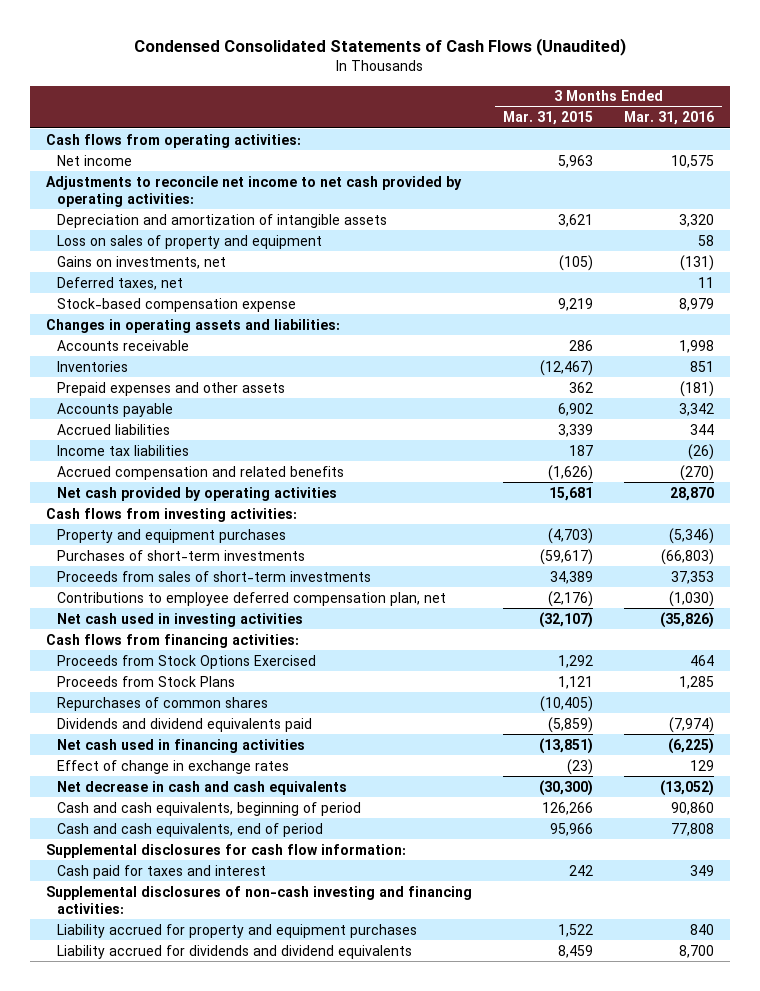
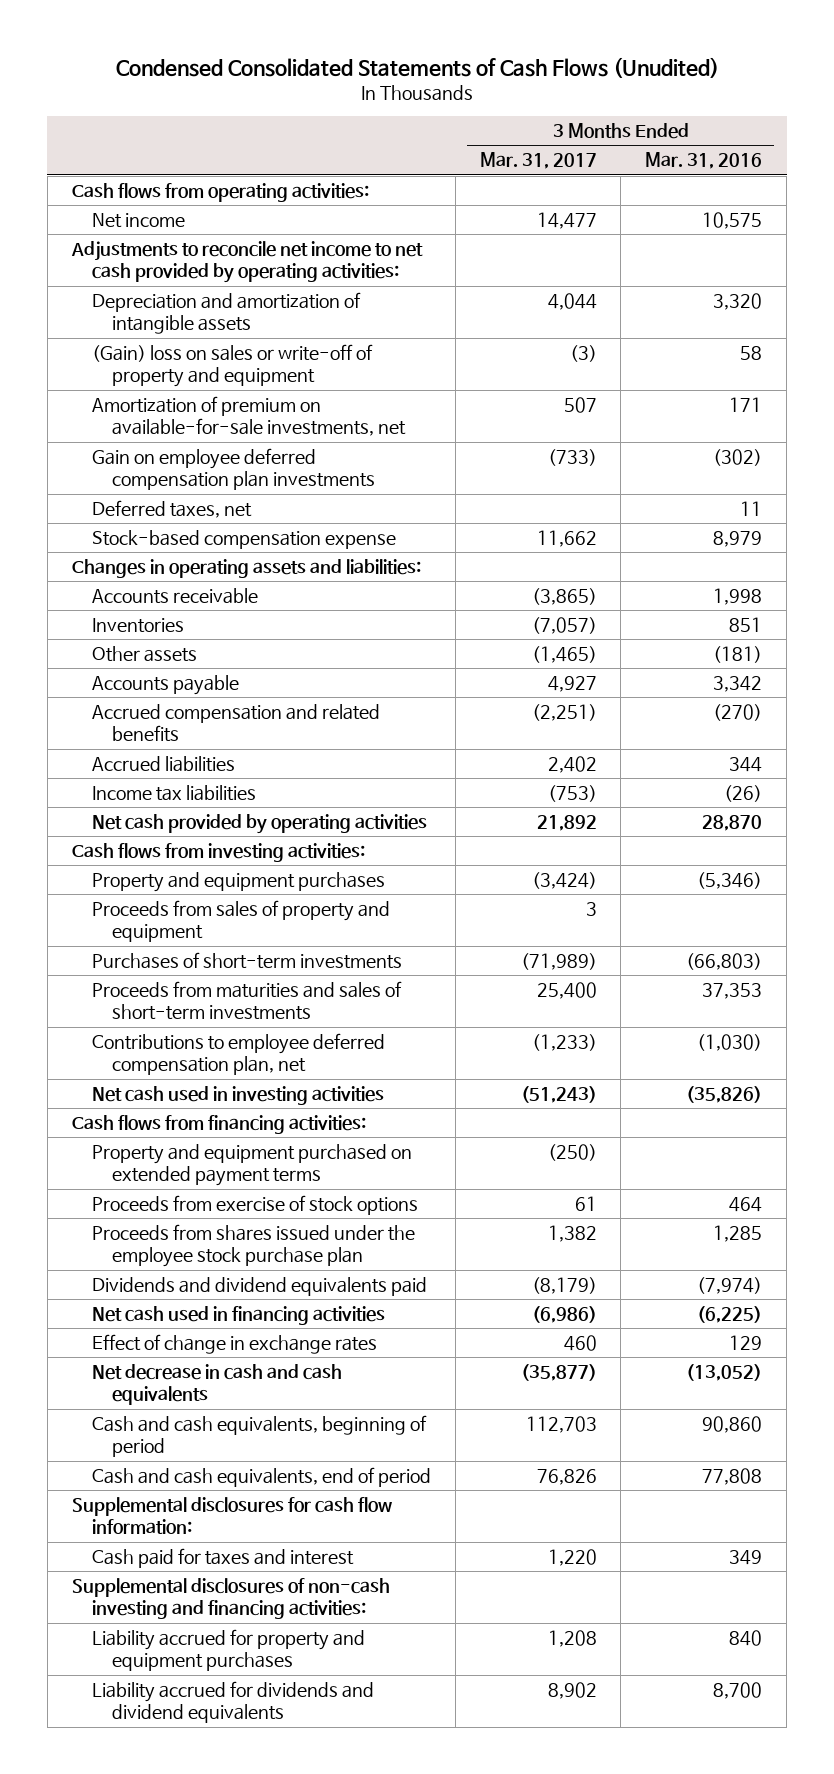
[134,38,627,57] Condensed Consolidated Statements of Cash Flows (Unaudited) -> [116,56,720,78] Condensed Consolidated Statements of Cash Flows (Unudited)
[503,111,594,126] Mar. 31, 2015 -> none
none -> [479,152,597,170] Mar. 31, 2017
[56,255,226,269] Gains on investments, net -> none
[56,234,322,249] Loss on sales of property and equipment -> [91,343,373,388] (Gain) loss on sales or write-off of property and equipment
none -> [91,395,407,437] Amortization of premium on available-for-sale investments, net
none -> [91,447,376,491] Gain on employee deferred compensation plan investments
[56,381,285,396] Prepaid expenses and other assets -> [91,645,197,662] Other assets
[56,465,344,480] Accrued compensation and related benefits -> [91,703,380,743] Accrued compensation and related benefits
none -> [91,899,390,943] Proceeds from sales of property and equipment
[56,570,371,582] Proceeds from sales of short-term investments -> [91,980,402,1021] Proceeds from maturities and sales of short-term investments
[56,696,268,711] Repurchases of common shares -> none
none -> [91,1143,412,1187] Property and equipment purchased on extended payment terms
[56,654,316,669] Proceeds from Stock Options Exercised -> [91,1194,418,1215] Proceeds from exercise of stock options
[56,675,235,687] Proceeds from Stock Plans -> [91,1223,415,1268] Proceeds from shares issued under the employee stock purchase plan

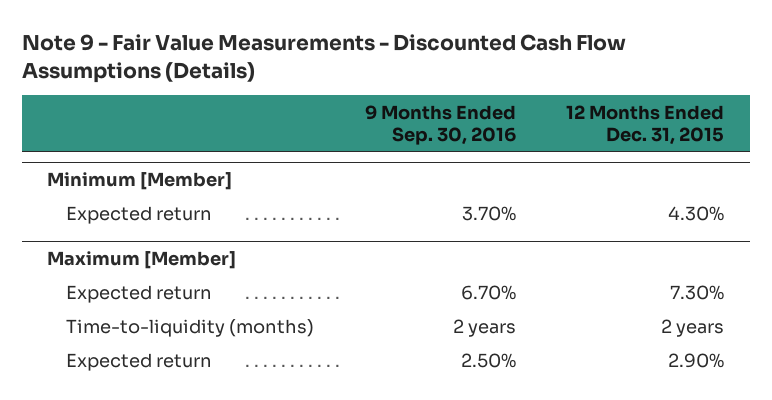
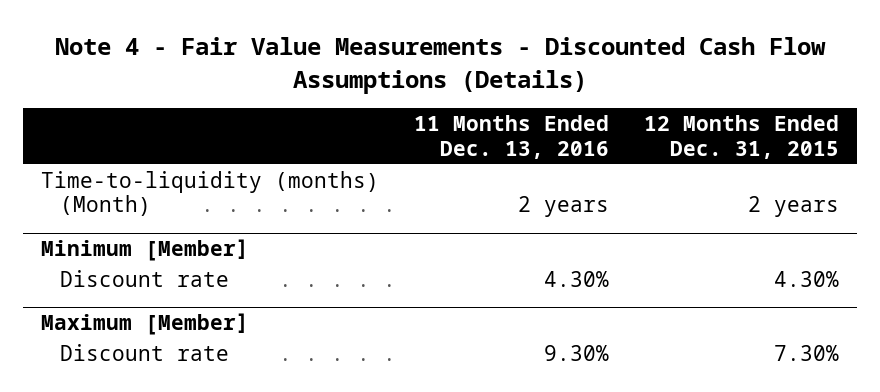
[22,33,627,83] Note 9 - Fair Value Measurements - Discounted Cash Flow Assumptions (Details) -> [54,37,826,94] Note 4 - Fair Value Measurements - Discounted Cash Flow Assumptions (Details)
[364,104,516,145] 9 Months Ended Sep. 30, 2016 -> none
none -> [413,115,609,159] 11 Months Ended Dec. 13, 2016
none -> [40,171,379,217] Time-to-liquidity (months) (Month)
[66,206,213,225] Expected return -> [59,270,229,288] Discount rate
[66,319,315,338] Time-to-liquidity (months) -> none
[66,353,213,372] Expected return -> none
[66,285,213,304] Expected return -> [59,344,229,362] Discount rate

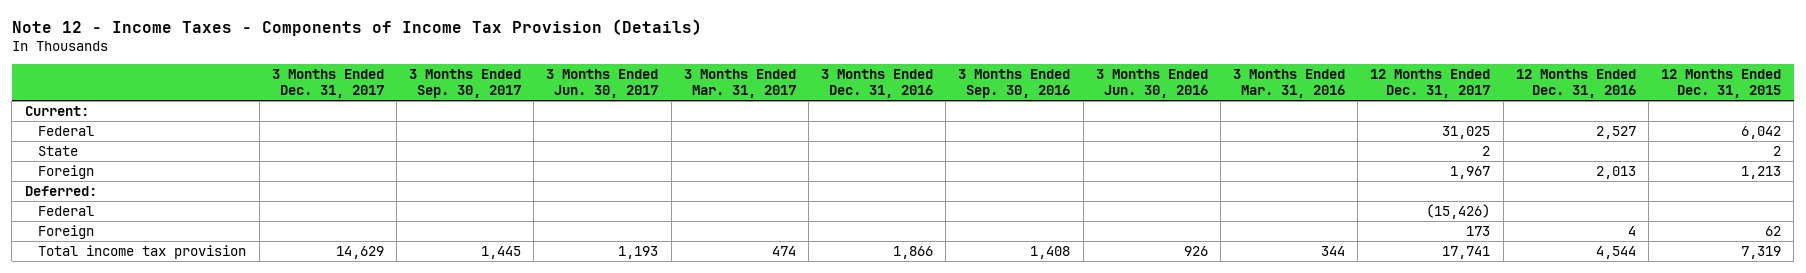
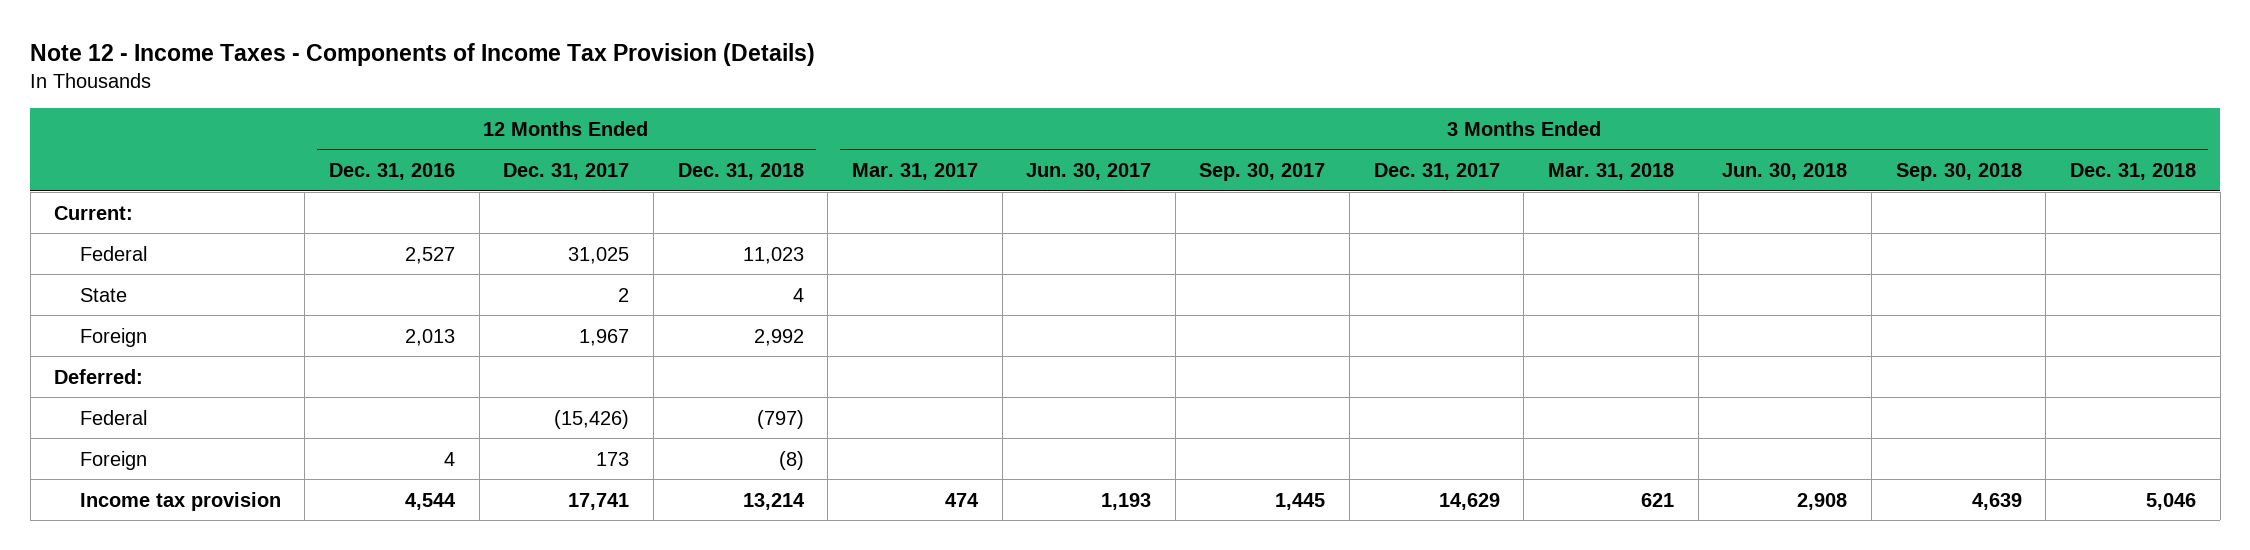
[821,69,934,99] 3 Months Ended Dec. 31, 2016 -> none
[958,69,1071,99] 3 Months Ended Sep. 30, 2016 -> none
[1095,69,1208,99] 3 Months Ended Jun. 30, 2016 -> none
[1233,69,1346,99] 3 Months Ended Mar. 31, 2016 -> none
[1661,69,1782,99] 12 Months Ended Dec. 31, 2015 -> none
none -> [677,162,804,180] Dec. 31, 2018
none -> [1548,162,1675,180] Mar. 31, 2018
none -> [1722,162,1848,180] Jun. 30, 2018
none -> [1895,162,2022,181] Sep. 30, 2018
none -> [2070,162,2197,180] Dec. 31, 2018
[38,244,247,259] Total income tax provision -> [79,491,281,511] Income tax provision

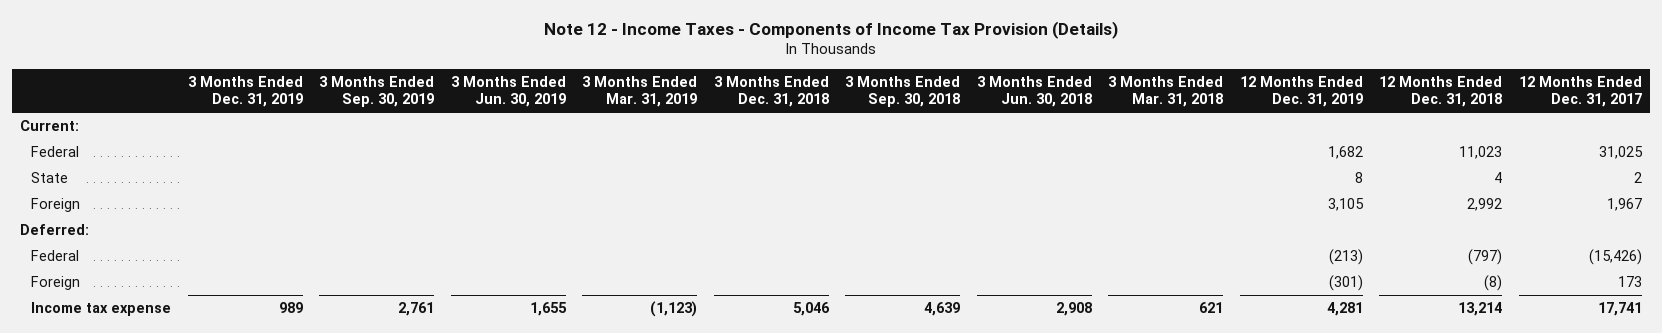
[328,162,455,180] Dec. 31, 2016 -> none
[851,162,978,180] Mar. 31, 2017 -> none
[1026,162,1152,180] Jun. 30, 2017 -> none
[1199,162,1326,181] Sep. 30, 2017 -> none
[1373,162,1500,180] Dec. 31, 2017 -> none
none -> [187,76,303,108] 3 Months Ended Dec. 31, 2019
none -> [319,76,435,108] 3 Months Ended Sep. 30, 2019
none -> [450,76,566,108] 3 Months Ended Jun. 30, 2019
none -> [582,76,698,108] 3 Months Ended Mar. 31, 2019
none -> [1239,76,1363,108] 12 Months Ended Dec. 31, 2019
[79,491,281,511] Income tax provision -> [31,302,172,317] Income tax expense

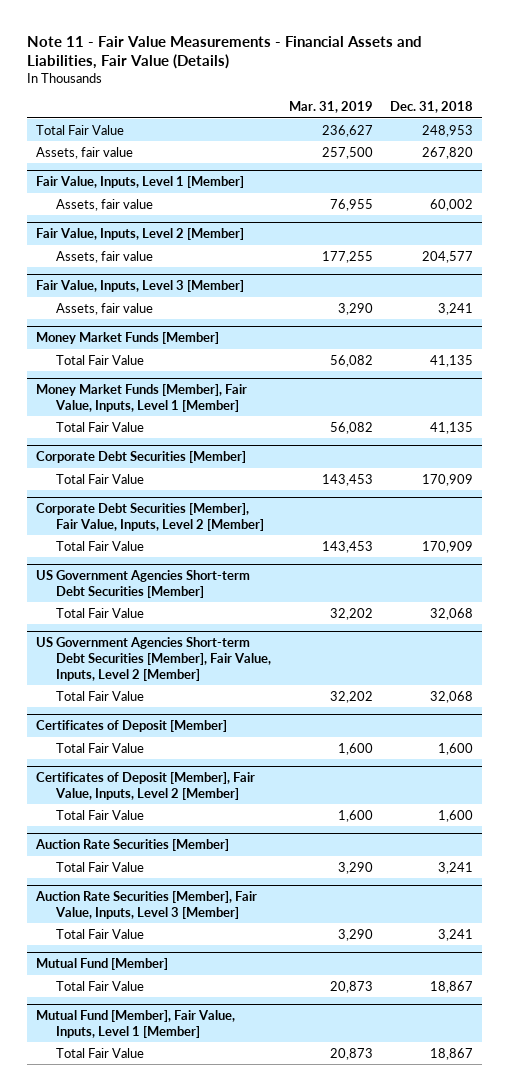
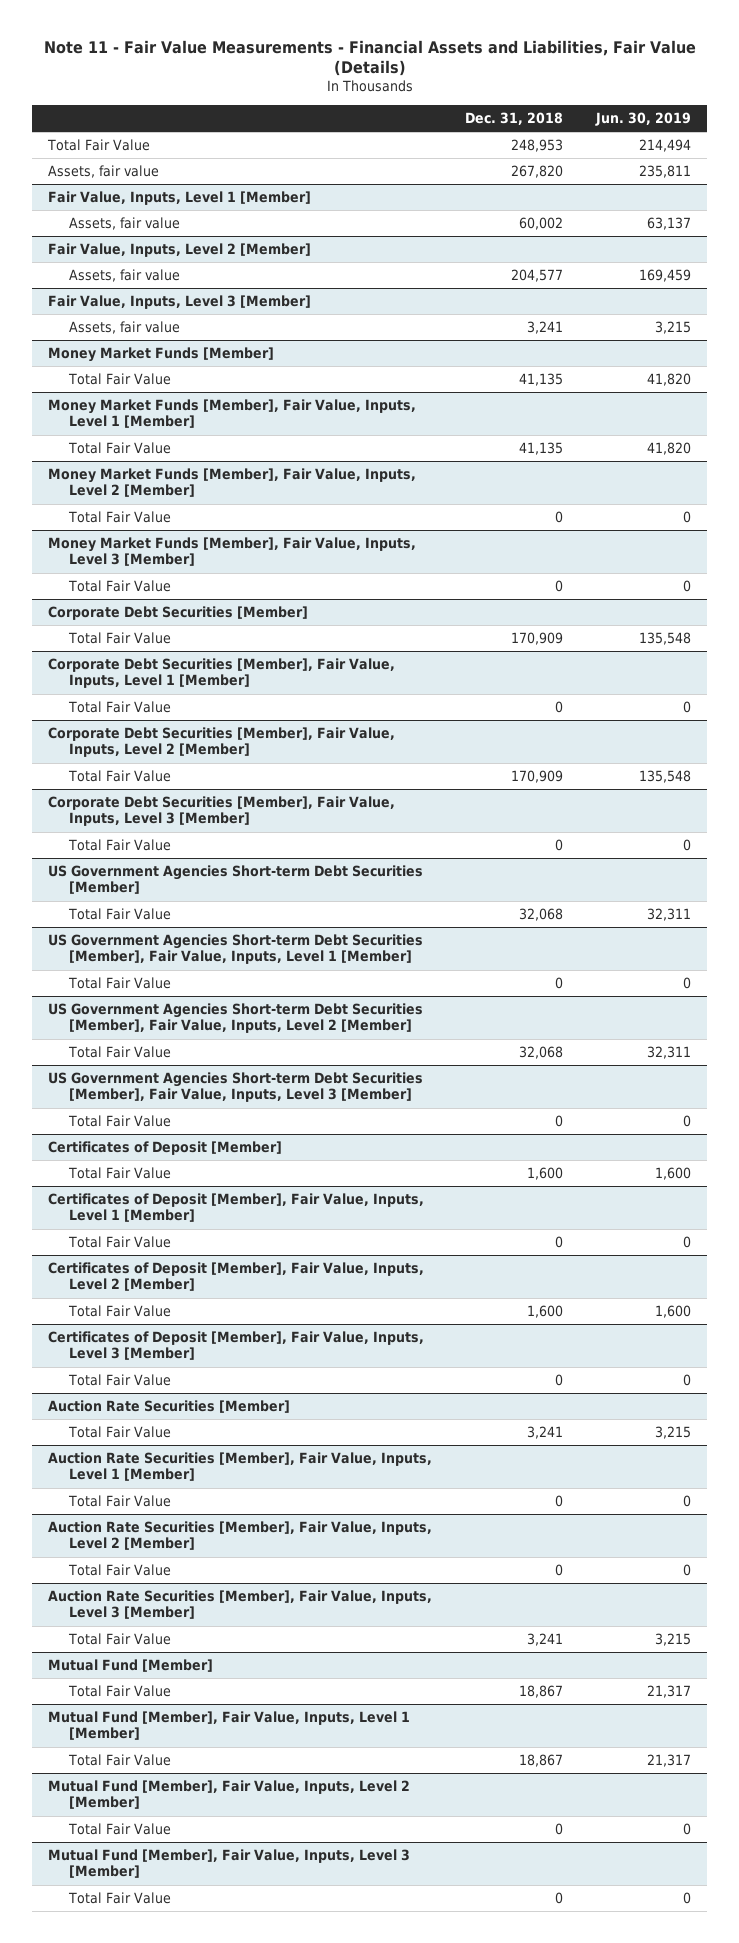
[288,100,373,113] Mar. 31, 2019 -> none
none -> [594,111,691,126] Jun. 30, 2019
none -> [48,468,417,498] Money Market Funds [Member], Fair Value, Inputs, Level 2 [Member]
none -> [67,511,171,524] Total Fair Value
none -> [48,537,417,567] Money Market Funds [Member], Fair Value, Inputs, Level 3 [Member]
none -> [67,580,171,593] Total Fair Value
none -> [48,658,396,689] Corporate Debt Securities [Member], Fair Value, Inputs, Level 1 [Member]
none -> [67,701,171,714] Total Fair Value
none -> [48,796,396,827] Corporate Debt Securities [Member], Fair Value, Inputs, Level 3 [Member]
none -> [67,839,171,852] Total Fair Value
none -> [48,934,424,965] US Government Agencies Short-term Debt Securities [Member], Fair Value, Inputs, Level 1 [Member]
none -> [67,977,171,990] Total Fair Value
none -> [48,1072,424,1103] US Government Agencies Short-term Debt Securities [Member], Fair Value, Inputs, Level 3 [Member]
none -> [67,1115,171,1128] Total Fair Value
none -> [48,1193,425,1223] Certificates of Deposit [Member], Fair Value, Inputs, Level 1 [Member]
none -> [67,1236,171,1249] Total Fair Value
none -> [48,1331,425,1361] Certificates of Deposit [Member], Fair Value, Inputs, Level 3 [Member]
none -> [67,1374,171,1387] Total Fair Value
none -> [48,1452,433,1482] Auction Rate Securities [Member], Fair Value, Inputs, Level 1 [Member]
none -> [67,1495,171,1508] Total Fair Value
none -> [48,1521,433,1551] Auction Rate Securities [Member], Fair Value, Inputs, Level 2 [Member]
none -> [67,1564,171,1577] Total Fair Value
none -> [48,1780,411,1810] Mutual Fund [Member], Fair Value, Inputs, Level 2 [Member]
none -> [67,1823,171,1836] Total Fair Value
none -> [48,1849,411,1879] Mutual Fund [Member], Fair Value, Inputs, Level 3 [Member]
none -> [67,1892,171,1905] Total Fair Value

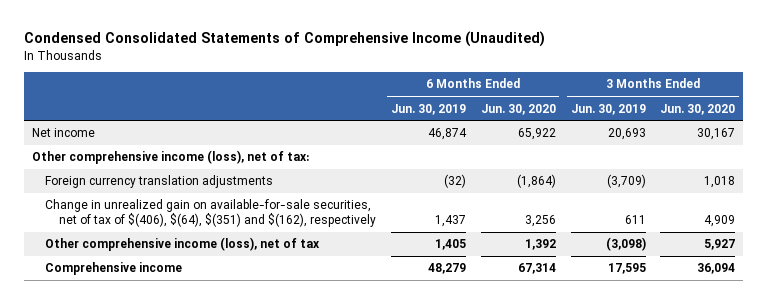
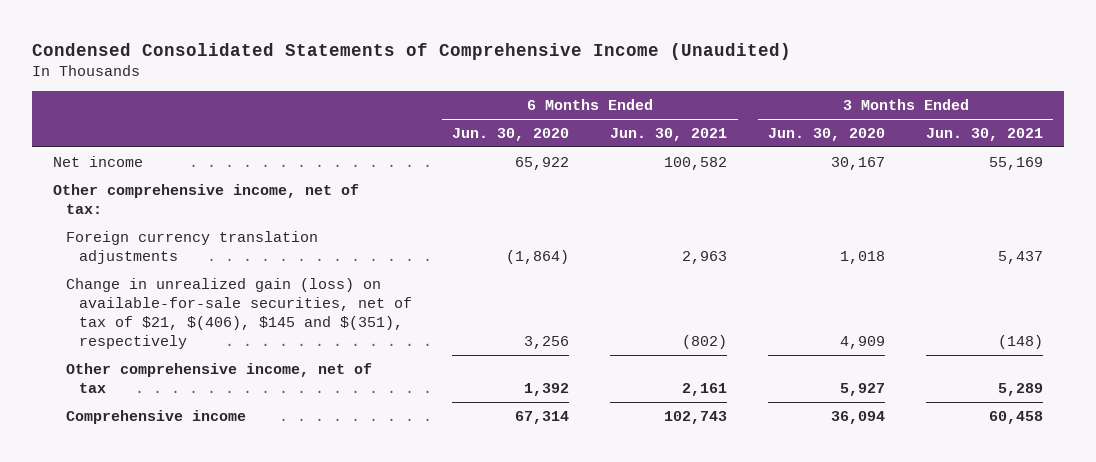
[390,103,466,115] Jun. 30, 2019 -> none
[570,103,646,115] Jun. 30, 2019 -> none
none -> [610,127,728,141] Jun. 30, 2021
none -> [926,127,1044,141] Jun. 30, 2021
[31,150,309,165] Other comprehensive income (loss), net of tax: -> [52,183,359,215] Other comprehensive income, net of tax:
[45,199,376,228] Change in unrealized gain on available-for-sale securities, net of tax of $(406), $(64), $(351) and $(162), respectively -> [65,277,412,350] Change in unrealized gain (loss) on available-for-sale securities, net of tax of $21, $(406), $145 and $(351), respectively
[45,237,321,252] Other comprehensive income (loss), net of tax -> [65,362,372,394] Other comprehensive income, net of tax

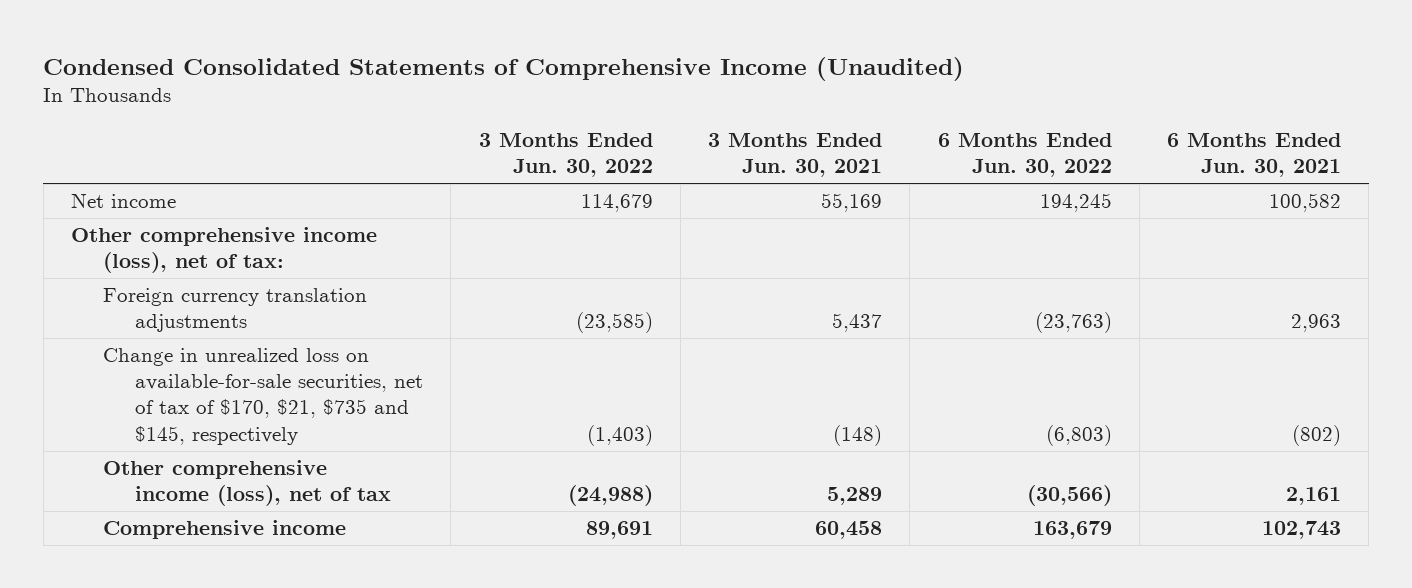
[452,127,570,141] Jun. 30, 2020 -> none
[768,127,886,141] Jun. 30, 2020 -> none
none -> [478,132,653,178] 3 Months Ended Jun. 30, 2022
none -> [937,132,1112,178] 6 Months Ended Jun. 30, 2022
[52,183,359,215] Other comprehensive income, net of tax: -> [70,227,377,274] Other comprehensive income (loss), net of tax:
[65,277,412,350] Change in unrealized gain (loss) on available-for-sale securities, net of tax of $21, $(406), $145 and $(351), respectively -> [102,348,424,445] Change in unrealized loss on available-for-sale securities, net of tax of $170, $21, $735 and $145, respectively
[65,362,372,394] Other comprehensive income, net of tax -> [102,460,392,507] Other comprehensive income (loss), net of tax

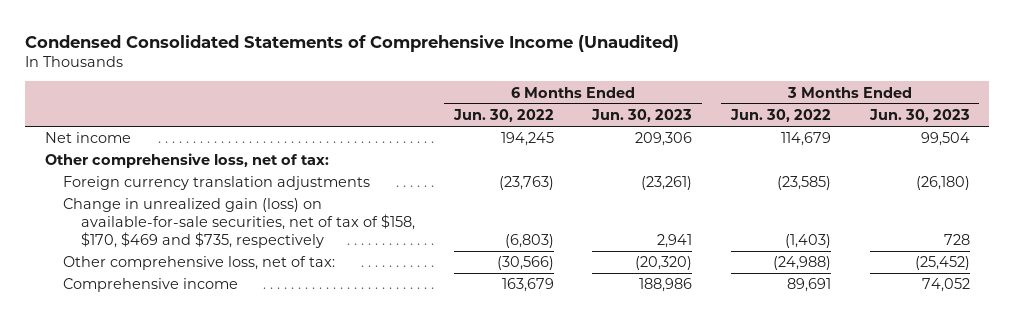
[708,132,883,178] 3 Months Ended Jun. 30, 2021 -> none
[1166,132,1341,178] 6 Months Ended Jun. 30, 2021 -> none
none -> [591,109,693,123] Jun. 30, 2023
none -> [868,109,970,123] Jun. 30, 2023
[70,227,377,274] Other comprehensive income (loss), net of tax: -> [44,153,329,169] Other comprehensive loss, net of tax:
[102,348,424,445] Change in unrealized loss on available-for-sale securities, net of tax of $170, $21, $735 and $145, respectively -> [62,198,415,248] Change in unrealized gain (loss) on available-for-sale securities, net of tax of $158, $170, $469 and $735, respectively
[102,460,392,507] Other comprehensive income (loss), net of tax -> [62,256,335,271] Other comprehensive loss, net of tax:

